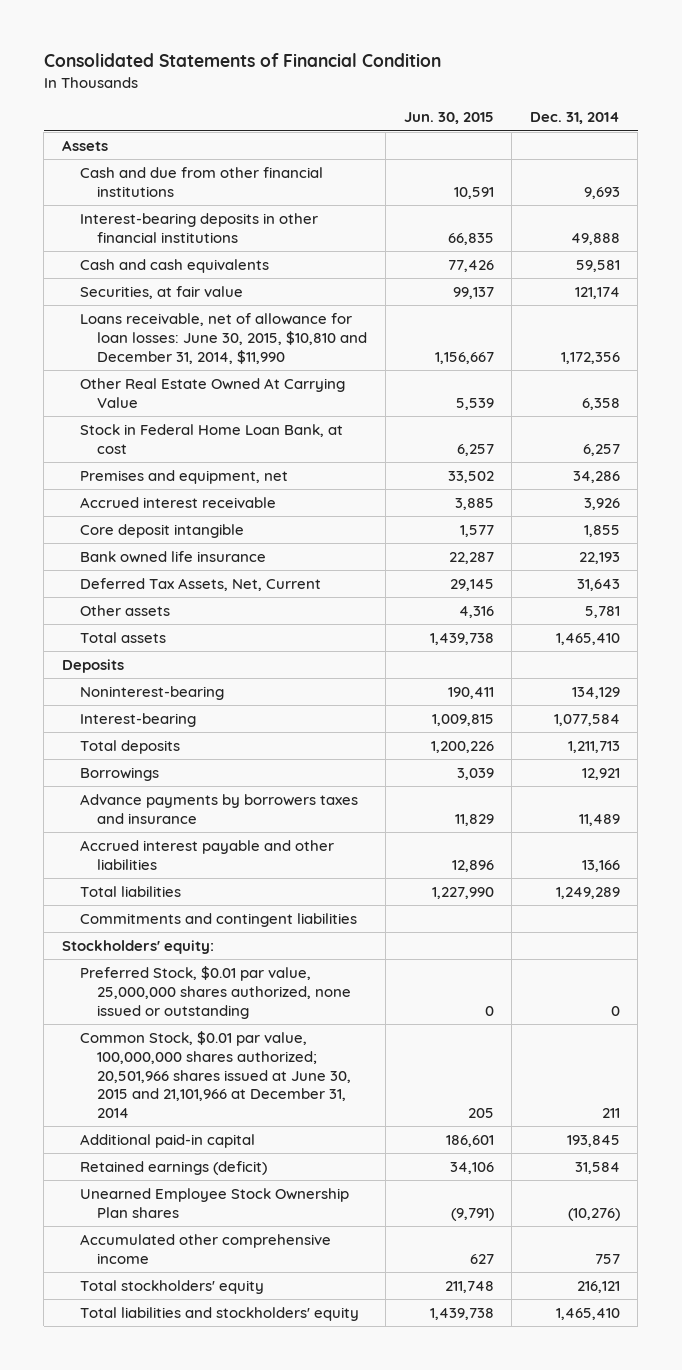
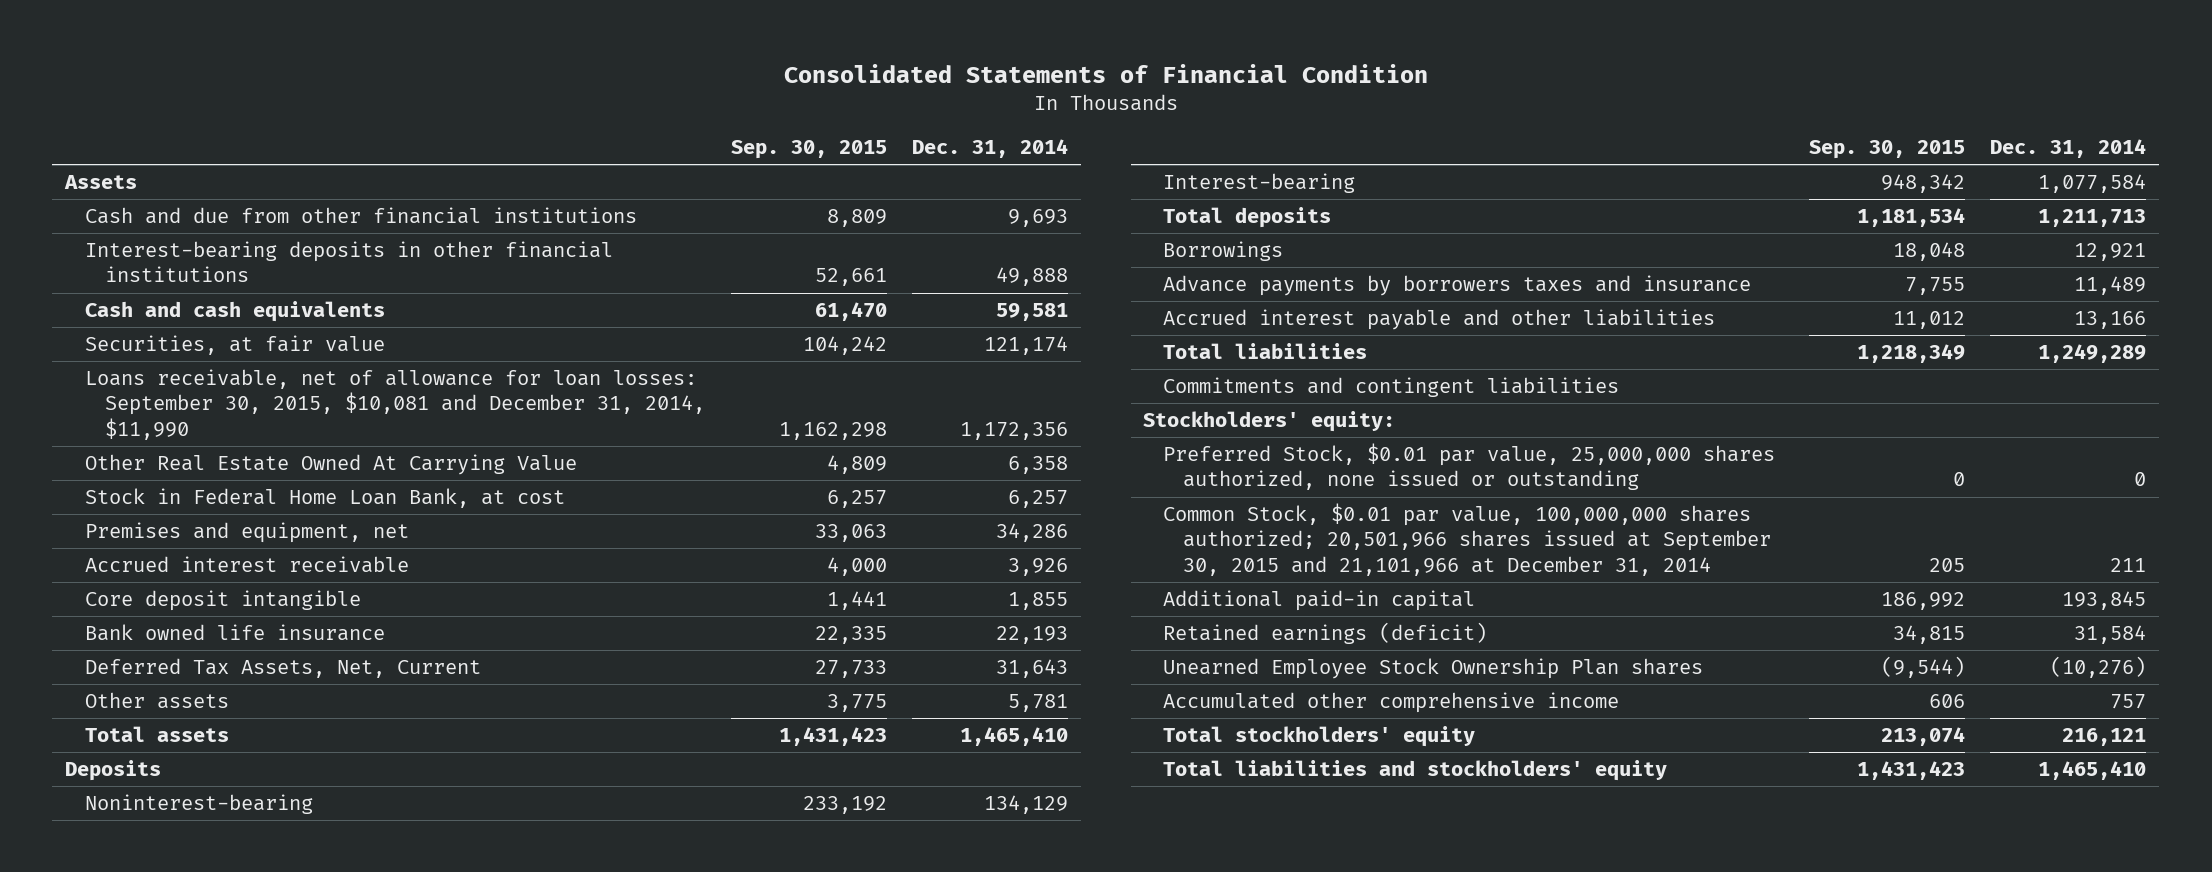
[403,112,494,125] Jun. 30, 2015 -> none
none -> [730,140,887,160] Sep. 30, 2015
[79,313,368,364] Loans receivable, net of allowance for loan losses: June 30, 2015, $10,810 and December 31, 2014, $11,990 -> [85,369,706,440] Loans receivable, net of allowance for loan losses: September 30, 2015, $10,081 and December 31, 2014, $11,990
[79,1031,352,1118] Common Stock, $0.01 par value, 100,000,000 shares authorized; 20,501,966 shares issued at June 30, 2015 and 21,101,966 at December 31, 2014 -> [1163,503,1772,576] Common Stock, $0.01 par value, 100,000,000 shares authorized; 20,501,966 shares issued at September 30, 2015 and 21,101,966 at December 31, 2014

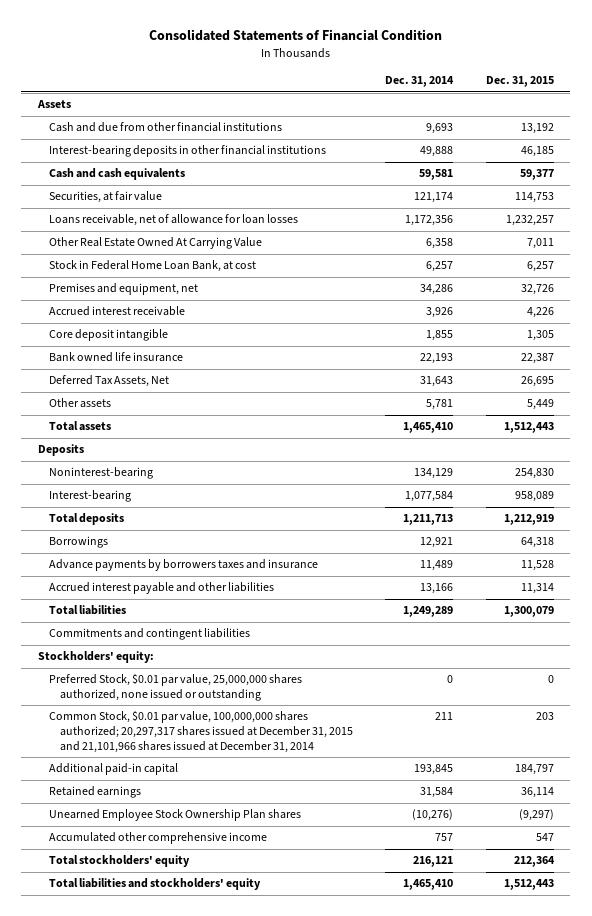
[730,140,887,160] Sep. 30, 2015 -> none
none -> [485,76,554,88] Dec. 31, 2015
[85,369,706,440] Loans receivable, net of allowance for loan losses: September 30, 2015, $10,081 and December 31, 2014, $11,990 -> [48,214,298,227] Loans receivable, net of allowance for loan losses
[85,658,482,679] Deferred Tax Assets, Net, Current -> [48,375,169,388] Deferred Tax Assets, Net
[1163,503,1772,576] Common Stock, $0.01 par value, 100,000,000 shares authorized; 20,501,966 shares issued at September 30, 2015 and 21,101,966 at December 31, 2014 -> [48,711,354,753] Common Stock, $0.01 par value, 100,000,000 shares authorized; 20,297,317 shares issued at December 31, 2015 and 21,101,966 shares issued at December 31, 2014
[1163,622,1488,645] Retained earnings (deficit) -> [48,786,141,799] Retained earnings

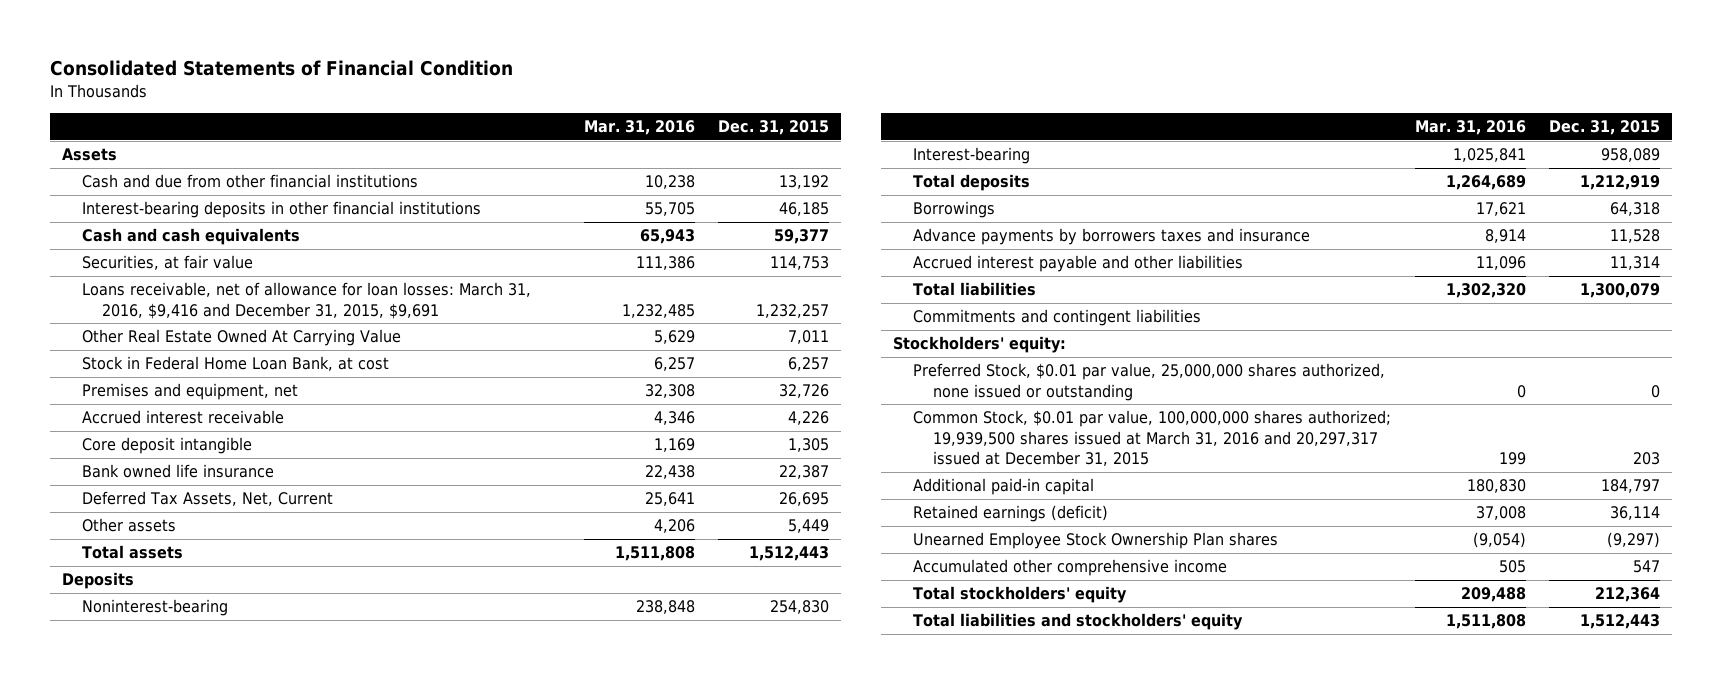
[385,76,455,88] Dec. 31, 2014 -> none
none -> [583,120,695,136] Mar. 31, 2016
[48,214,298,227] Loans receivable, net of allowance for loan losses -> [82,282,532,319] Loans receivable, net of allowance for loan losses: March 31, 2016, $9,416 and December 31, 2015, $9,691
[48,375,169,388] Deferred Tax Assets, Net -> [82,491,334,507] Deferred Tax Assets, Net, Current
[48,711,354,753] Common Stock, $0.01 par value, 100,000,000 shares authorized; 20,297,317 shares issued at December 31, 2015 and 21,101,966 shares issued at December 31, 2014 -> [912,410,1391,467] Common Stock, $0.01 par value, 100,000,000 shares authorized; 19,939,500 shares issued at March 31, 2016 and 20,297,317 issued at December 31, 2015
[48,786,141,799] Retained earnings -> [912,505,1108,523] Retained earnings (deficit)

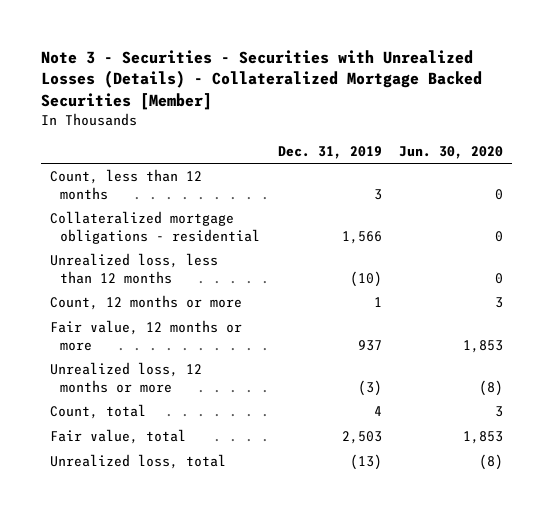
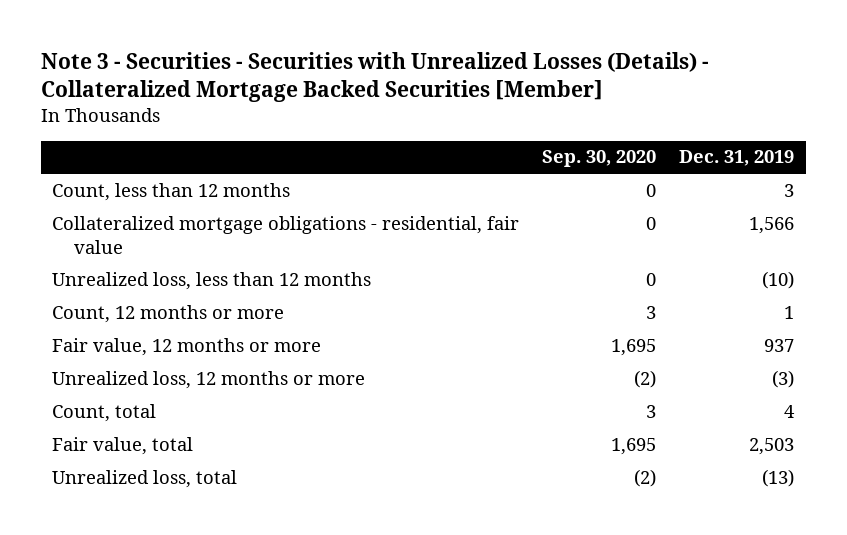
[399,145,504,159] Jun. 30, 2020 -> none
none -> [542,150,657,168] Sep. 30, 2020
[49,211,260,244] Collateralized mortgage obligations - residential -> [52,215,520,254] Collateralized mortgage obligations - residential, fair value

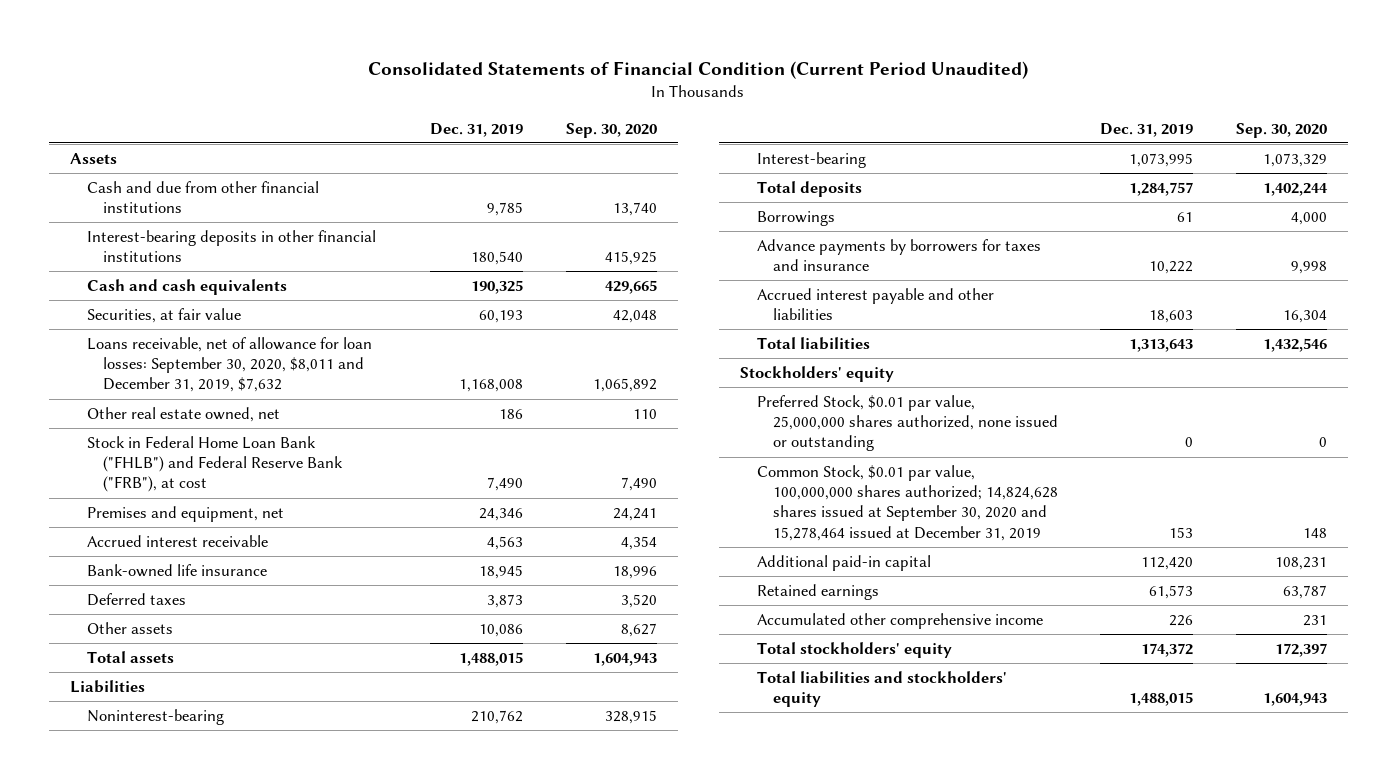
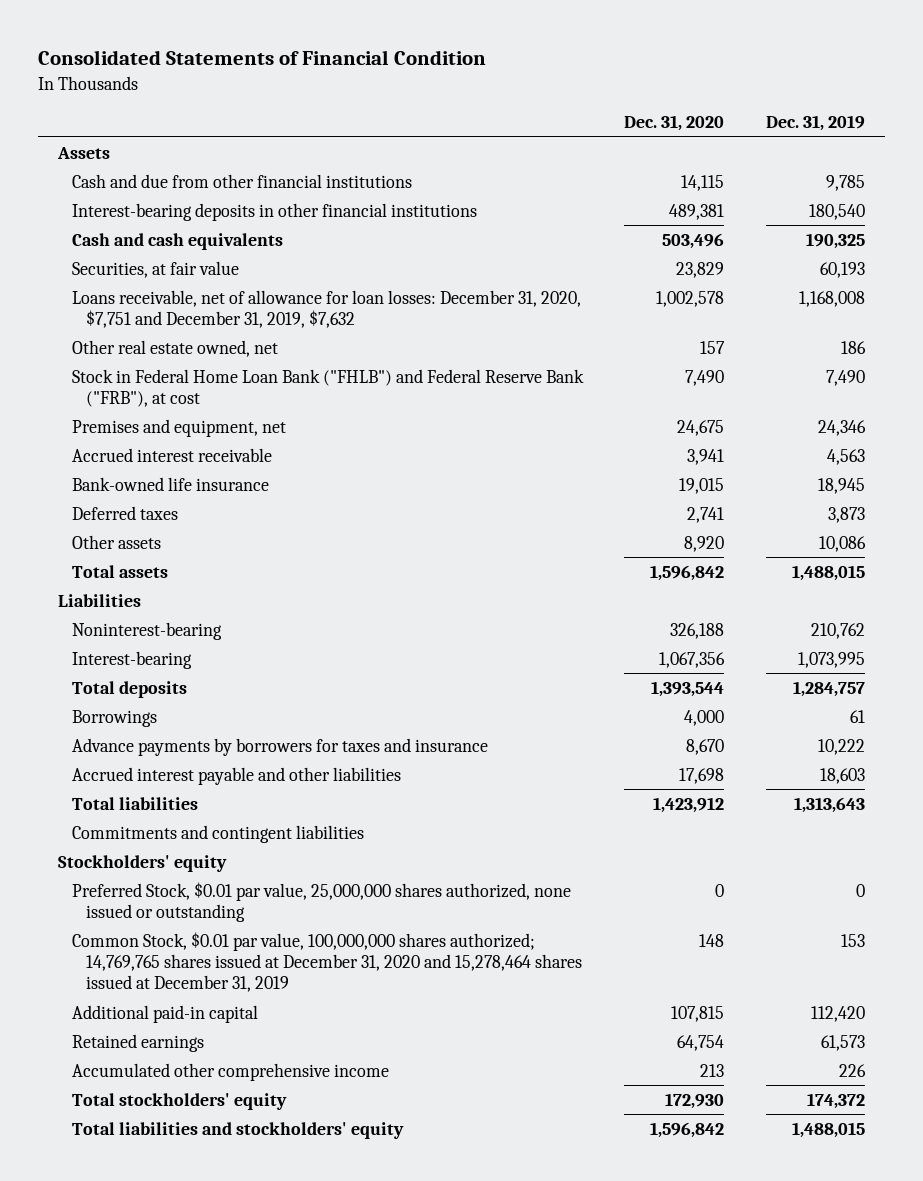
[368,60,1029,79] Consolidated Statements of Financial Condition (Current Period Unaudited) -> [37,50,486,66] Consolidated Statements of Financial Condition
[565,122,657,138] Sep. 30, 2020 -> none
none -> [624,115,725,132] Dec. 31, 2020
[86,336,372,393] Loans receivable, net of allowance for loan losses: September 30, 2020, $8,011 and December 31, 2019, $7,632 -> [72,289,582,328] Loans receivable, net of allowance for loan losses: December 31, 2020, $7,751 and December 31, 2019, $7,632
none -> [72,824,365,843] Commitments and contingent liabilities
[756,464,1058,541] Common Stock, $0.01 par value, 100,000,000 shares authorized; 14,824,628 shares issued at September 30, 2020 and 15,278,464 issued at December 31, 2019 -> [72,931,582,993] Common Stock, $0.01 par value, 100,000,000 shares authorized; 14,769,765 shares issued at December 31, 2020 and 15,278,464 shares issued at December 31, 2019

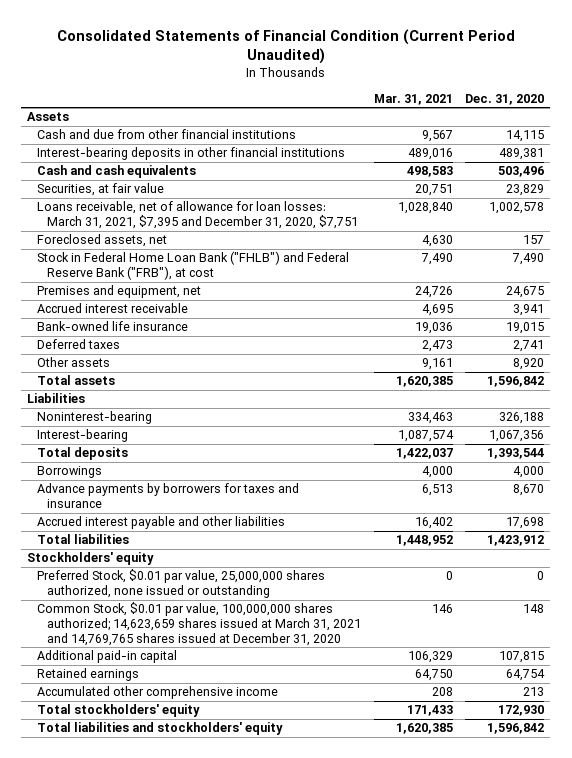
[37,50,486,66] Consolidated Statements of Financial Condition -> [56,28,515,64] Consolidated Statements of Financial Condition (Current Period Unaudited)
[765,115,865,132] Dec. 31, 2019 -> none
none -> [373,93,453,105] Mar. 31, 2021
[72,289,582,328] Loans receivable, net of allowance for loan losses: December 31, 2020, $7,751 and December 31, 2019, $7,632 -> [37,201,359,230] Loans receivable, net of allowance for loan losses: March 31, 2021, $7,395 and December 31, 2020, $7,751
[72,339,279,357] Other real estate owned, net -> [37,234,168,248] Foreclosed assets, net
[72,824,365,843] Commitments and contingent liabilities -> none
[72,931,582,993] Common Stock, $0.01 par value, 100,000,000 shares authorized; 14,769,765 shares issued at December 31, 2020 and 15,278,464 shares issued at December 31, 2019 -> [37,602,362,646] Common Stock, $0.01 par value, 100,000,000 shares authorized; 14,623,659 shares issued at March 31, 2021 and 14,769,765 shares issued at December 31, 2020

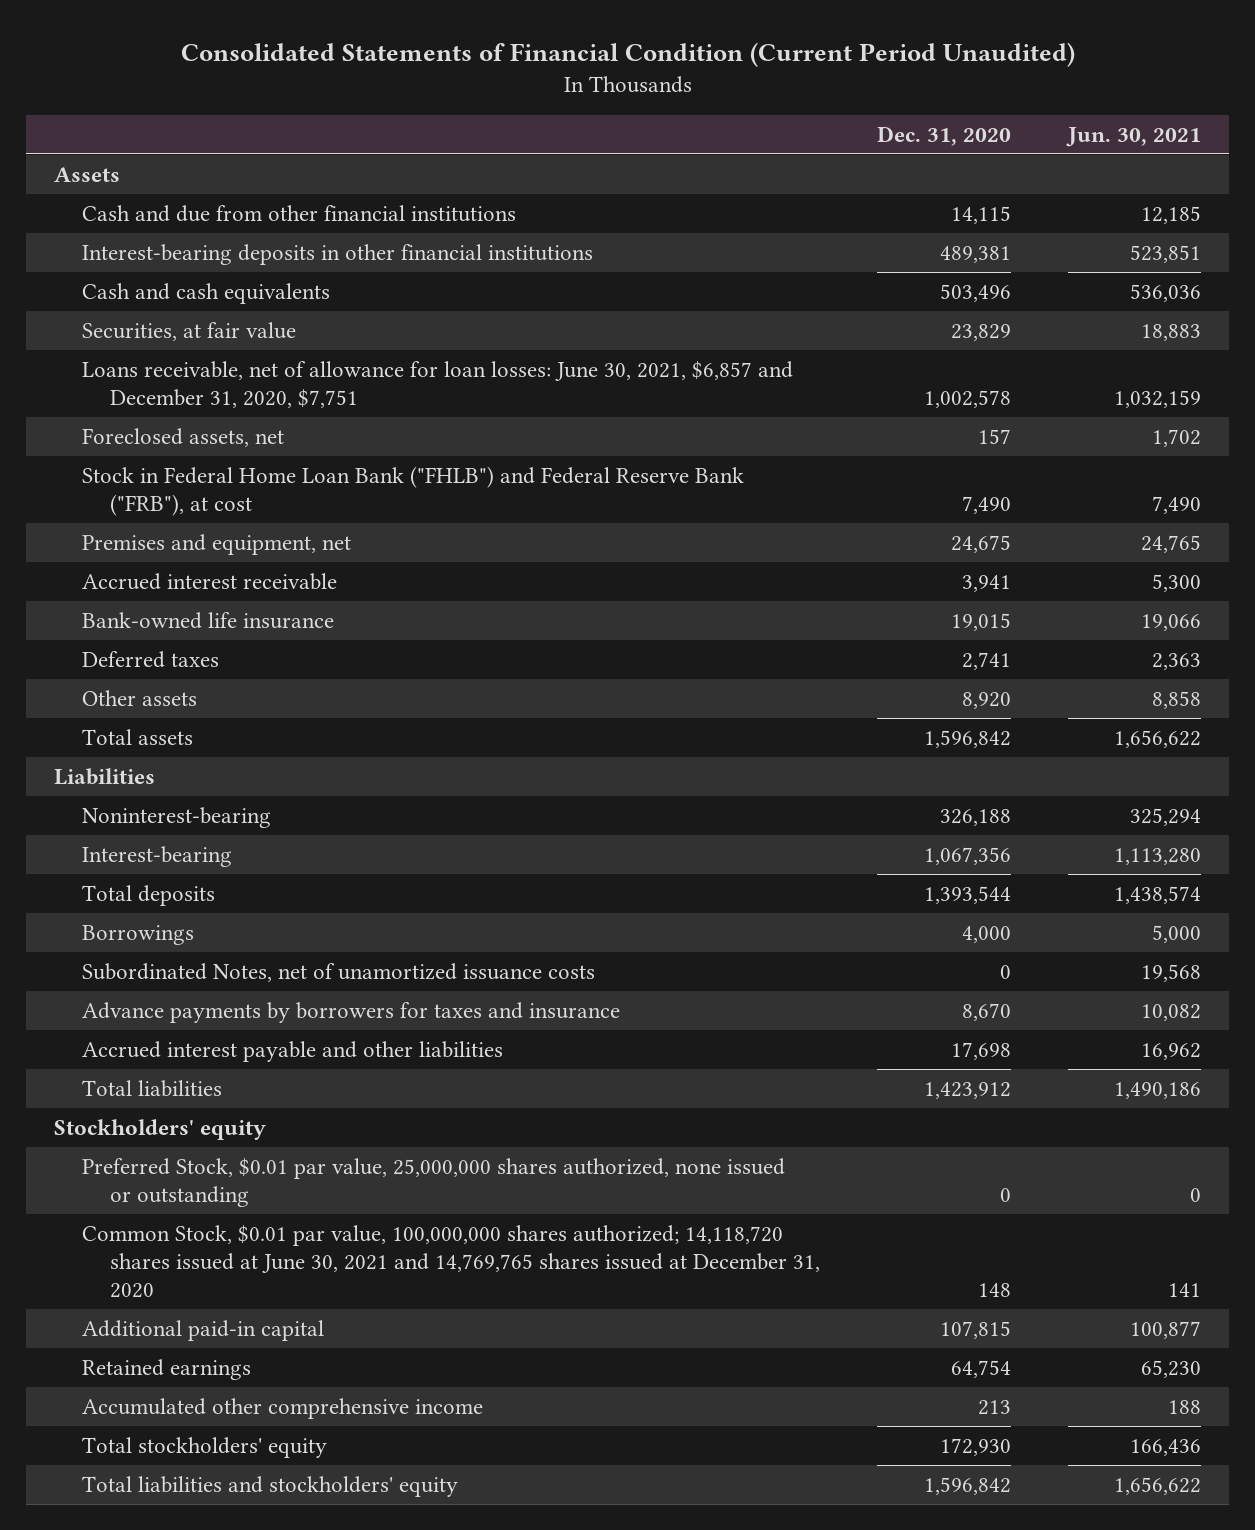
[373,93,453,105] Mar. 31, 2021 -> none
none -> [1065,126,1201,147] Jun. 30, 2021
[37,201,359,230] Loans receivable, net of allowance for loan losses: March 31, 2021, $7,395 and December 31, 2020, $7,751 -> [82,360,794,408] Loans receivable, net of allowance for loan losses: June 30, 2021, $6,857 and December 31, 2020, $7,751
none -> [82,962,596,982] Subordinated Notes, net of unamortized issuance costs
[37,602,362,646] Common Stock, $0.01 par value, 100,000,000 shares authorized; 14,623,659 shares issued at March 31, 2021 and 14,769,765 shares issued at December 31, 2020 -> [82,1224,821,1299] Common Stock, $0.01 par value, 100,000,000 shares authorized; 14,118,720 shares issued at June 30, 2021 and 14,769,765 shares issued at December 31, 2020

